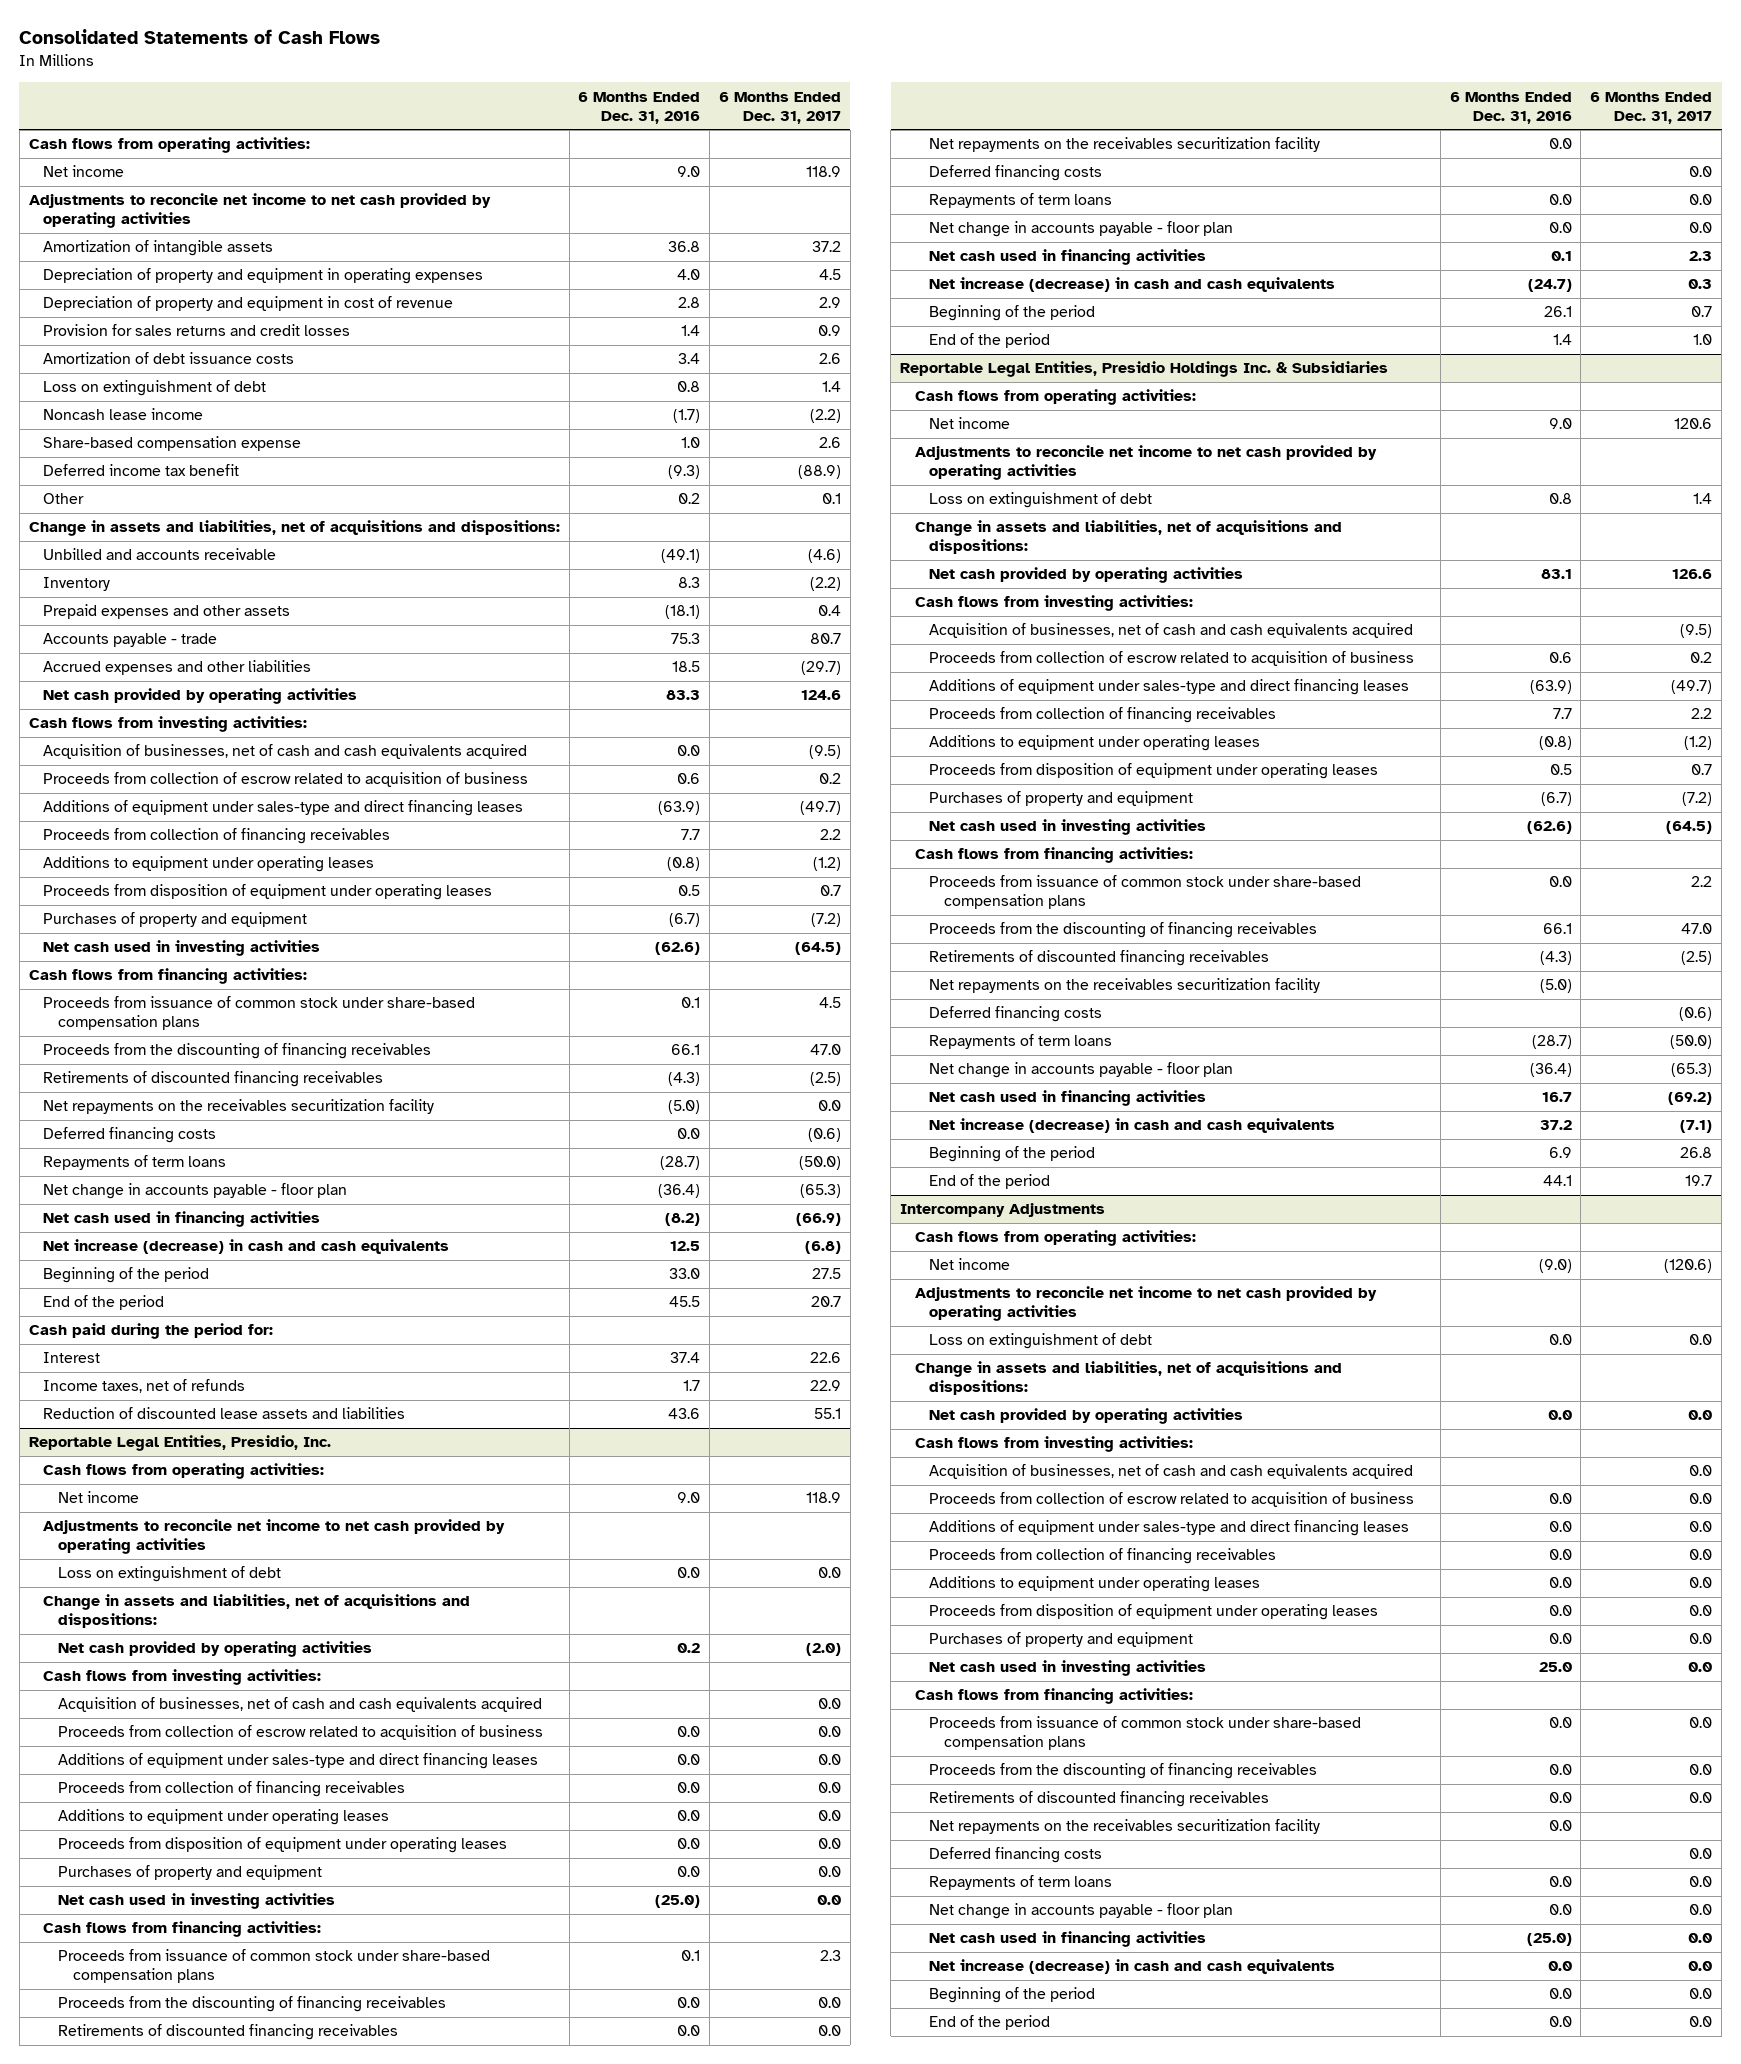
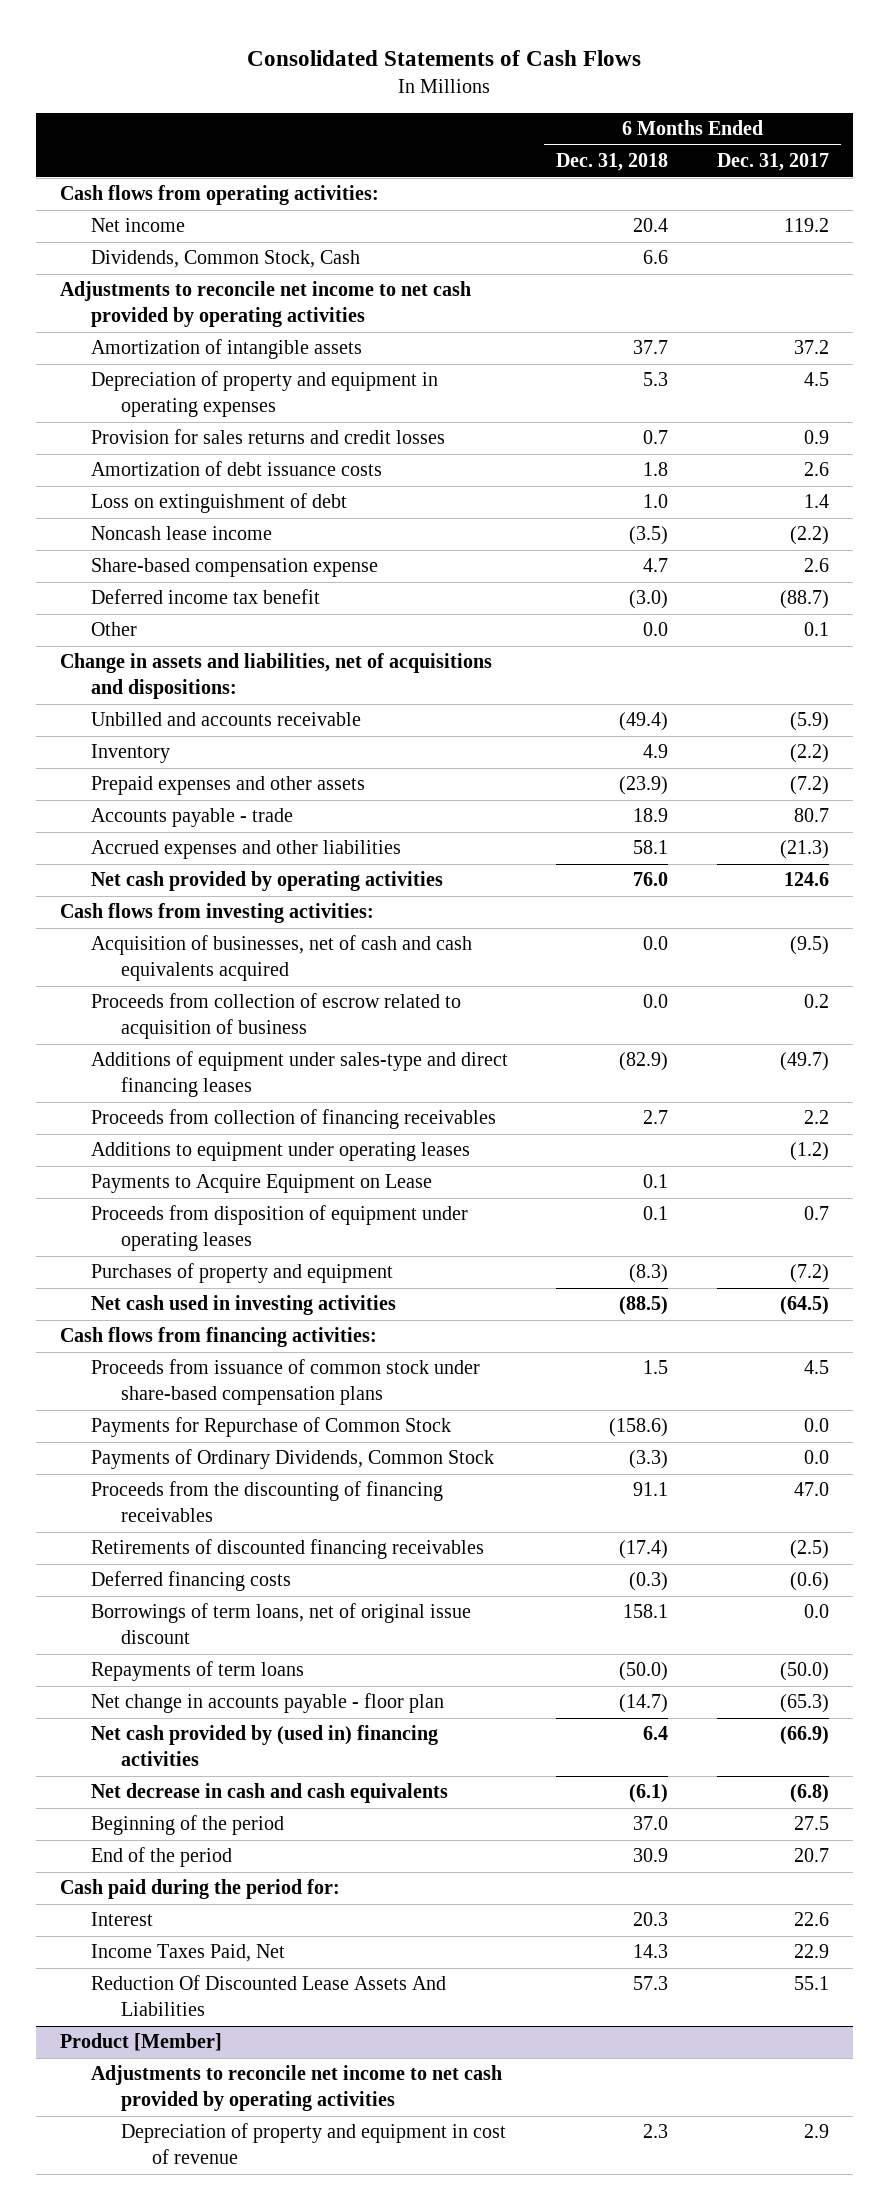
[578,91,701,124] 6 Months Ended Dec. 31, 2016 -> none
none -> [556,153,669,172] Dec. 31, 2018
[805,166,841,178] 118.9 -> [783,218,829,233] 119.2
none -> [90,250,360,269] Dividends, Common Stock, Cash
[43,296,454,312] Depreciation of property and equipment in cost of revenue -> none
[797,465,841,480] (88.9) -> [779,590,829,610] (88.7)
[807,549,841,564] (4.6) -> [789,712,829,732] (5.9)
[817,605,841,617] 0.4 -> [789,776,829,796] (7.2)
[800,661,841,676] (29.7) -> [779,840,829,860] (21.3)
none -> [90,1174,432,1194] Payments to Acquire Equipment on Lease
none -> [90,1417,451,1438] Payments for Repurchase of Common Stock
none -> [90,1449,494,1470] Payments of Ordinary Dividends, Common Stock
[43,1099,435,1115] Net repayments on the receivables securitization facility -> none
none -> [90,1603,471,1645] Borrowings of term loans, net of original issue discount
[43,1211,321,1228] Net cash used in financing activities -> [90,1725,438,1767] Net cash provided by (used in) financing activities
[43,1239,450,1255] Net increase (decrease) in cash and cash equivalents -> [90,1783,448,1804] Net decrease in cash and cash equivalents
[28,1435,331,1452] Reportable Legal Entities, Presidio, Inc. -> none
[43,1463,325,1480] Cash flows from operating activities: -> none
[57,1491,139,1504] Net income -> none
[43,1519,506,1555] Adjustments to reconcile net income to net cash provided by operating activities -> none
[57,1566,281,1583] Loss on extinguishment of debt -> none
[43,1594,471,1629] Change in assets and liabilities, net of acquisitions and dispositions: -> none
[57,1641,372,1658] Net cash provided by operating activities -> none
[43,1669,322,1686] Cash flows from investing activities: -> none
[57,1697,542,1713] Acquisition of businesses, net of cash and cash equivalents acquired -> none
[57,1725,543,1741] Proceeds from collection of escrow related to acquisition of business -> none
[57,1753,538,1770] Additions of equipment under sales-type and direct financing leases -> none
[57,1781,405,1798] Proceeds from collection of financing receivables -> none
[57,1809,389,1826] Additions to equipment under operating leases -> none
[57,1837,507,1854] Proceeds from disposition of equipment under operating leases -> none
[57,1865,322,1881] Purchases of property and equipment -> none
[57,1893,335,1910] Net cash used in investing activities -> none
[43,1921,322,1938] Cash flows from financing activities: -> none
[57,1949,490,1984] Proceeds from issuance of common stock under share-based compensation plans -> none
[57,1996,446,2013] Proceeds from the discounting of financing receivables -> none
[57,2024,398,2041] Retirements of discounted financing receivables -> none
[929,137,1321,153] Net repayments on the receivables securitization facility -> none
[929,165,1103,182] Deferred financing costs -> none
[929,193,1113,209] Repayments of term loans -> none
[929,221,1234,238] Net change in accounts payable - floor plan -> none
[929,249,1207,266] Net cash used in financing activities -> none
[929,277,1336,293] Net increase (decrease) in cash and cash equivalents -> none
[929,305,1096,322] Beginning of the period -> none
[929,333,1051,349] End of the period -> none
[900,361,1389,378] Reportable Legal Entities, Presidio Holdings Inc. & Subsidiaries -> none
[914,389,1196,406] Cash flows from operating activities: -> none
[929,417,1011,430] Net income -> none
[914,445,1377,481] Adjustments to reconcile net income to net cash provided by operating activities -> none
[929,492,1153,509] Loss on extinguishment of debt -> none
[914,520,1342,555] Change in assets and liabilities, net of acquisitions and dispositions: -> none
[929,567,1244,584] Net cash provided by operating activities -> none
[914,595,1193,612] Cash flows from investing activities: -> none
[929,623,1414,639] Acquisition of businesses, net of cash and cash equivalents acquired -> none
[929,651,1415,667] Proceeds from collection of escrow related to acquisition of business -> none
[929,679,1410,696] Additions of equipment under sales-type and direct financing leases -> none
[929,707,1277,724] Proceeds from collection of financing receivables -> none
[929,735,1261,752] Additions to equipment under operating leases -> none
[929,763,1379,780] Proceeds from disposition of equipment under operating leases -> none
[929,791,1194,807] Purchases of property and equipment -> none
[929,819,1207,836] Net cash used in investing activities -> none
[914,847,1193,864] Cash flows from financing activities: -> none
[929,875,1362,910] Proceeds from issuance of common stock under share-based compensation plans -> none
[929,922,1318,939] Proceeds from the discounting of financing receivables -> none
[929,950,1270,967] Retirements of discounted financing receivables -> none
[929,978,1321,994] Net repayments on the receivables securitization facility -> none
[929,1006,1103,1023] Deferred financing costs -> none
[929,1034,1113,1050] Repayments of term loans -> none
[929,1062,1234,1079] Net change in accounts payable - floor plan -> none
[929,1090,1207,1107] Net cash used in financing activities -> none
[929,1118,1336,1134] Net increase (decrease) in cash and cash equivalents -> none
[929,1146,1096,1163] Beginning of the period -> none
[929,1174,1051,1190] End of the period -> none
[900,1203,1106,1218] Intercompany Adjustments -> none
[914,1230,1196,1247] Cash flows from operating activities: -> none
[929,1258,1011,1271] Net income -> none
[43,1379,246,1394] Income taxes, net of refunds -> [90,1944,285,1963] Income Taxes Paid, Net
[43,1407,406,1420] Reduction of discounted lease assets and liabilities -> [90,1975,446,2017] Reduction Of Discounted Lease Assets And Liabilities
none -> [59,2033,222,2052] Product [Member]
[929,1333,1153,1350] Loss on extinguishment of debt -> none
[914,1361,1342,1396] Change in assets and liabilities, net of acquisitions and dispositions: -> none
[929,1408,1244,1425] Net cash provided by operating activities -> none
[914,1436,1193,1453] Cash flows from investing activities: -> none
[929,1464,1414,1480] Acquisition of businesses, net of cash and cash equivalents acquired -> none
[929,1492,1415,1508] Proceeds from collection of escrow related to acquisition of business -> none
[929,1520,1410,1537] Additions of equipment under sales-type and direct financing leases -> none
[929,1548,1277,1565] Proceeds from collection of financing receivables -> none
[929,1576,1261,1593] Additions to equipment under operating leases -> none
[929,1604,1379,1621] Proceeds from disposition of equipment under operating leases -> none
[929,1632,1194,1648] Purchases of property and equipment -> none
[929,1660,1207,1677] Net cash used in investing activities -> none
[914,1688,1193,1705] Cash flows from financing activities: -> none
[929,1716,1362,1751] Proceeds from issuance of common stock under share-based compensation plans -> none
[929,1763,1318,1780] Proceeds from the discounting of financing receivables -> none
[929,1791,1270,1808] Retirements of discounted financing receivables -> none
[929,1819,1321,1835] Net repayments on the receivables securitization facility -> none
[929,1847,1103,1864] Deferred financing costs -> none
[929,1875,1113,1891] Repayments of term loans -> none
[929,1903,1234,1920] Net change in accounts payable - floor plan -> none
[929,1931,1207,1948] Net cash used in financing activities -> none
[929,1959,1336,1975] Net increase (decrease) in cash and cash equivalents -> none
[929,1987,1096,2004] Beginning of the period -> none
[929,2015,1051,2031] End of the period -> none
none -> [121,2123,507,2165] Depreciation of property and equipment in cost of revenue

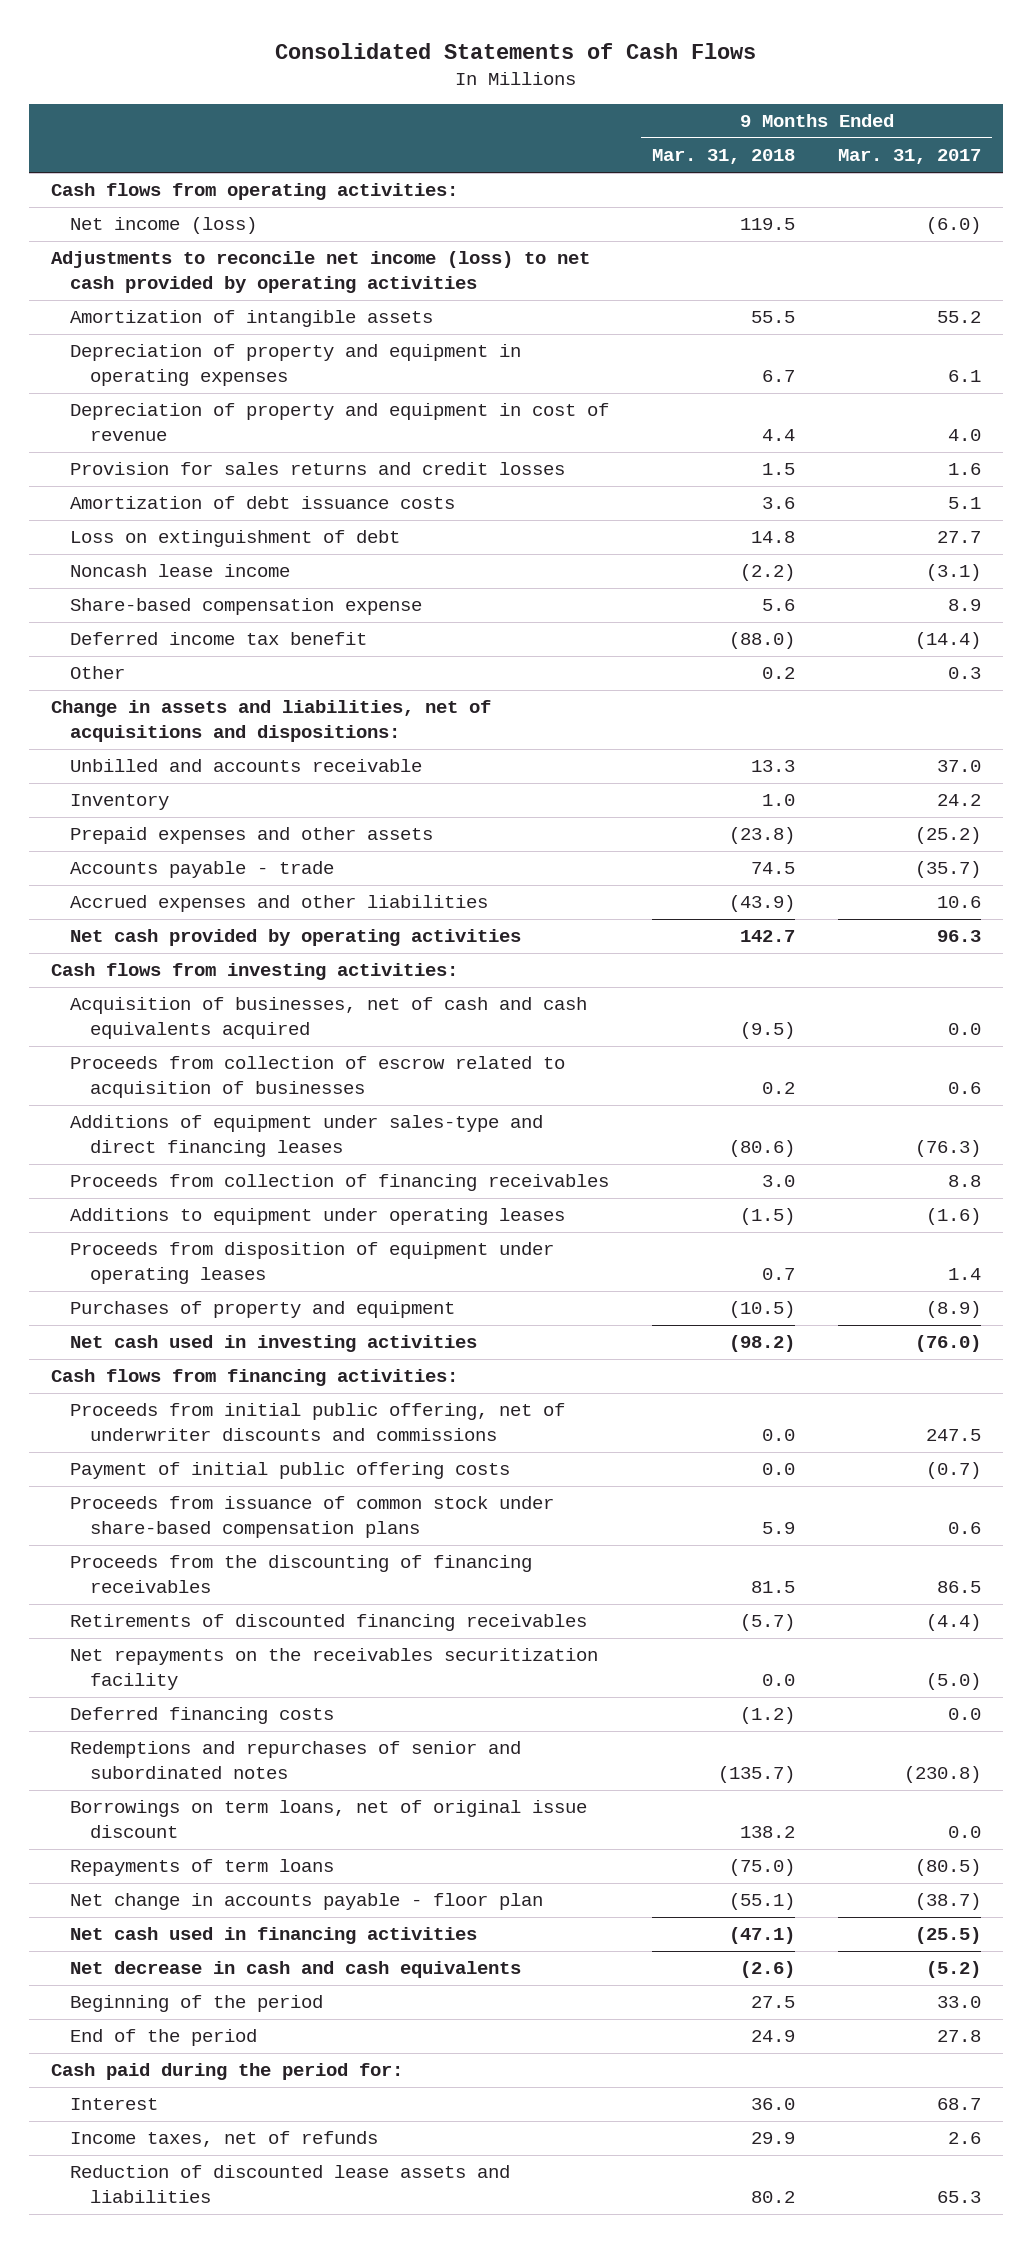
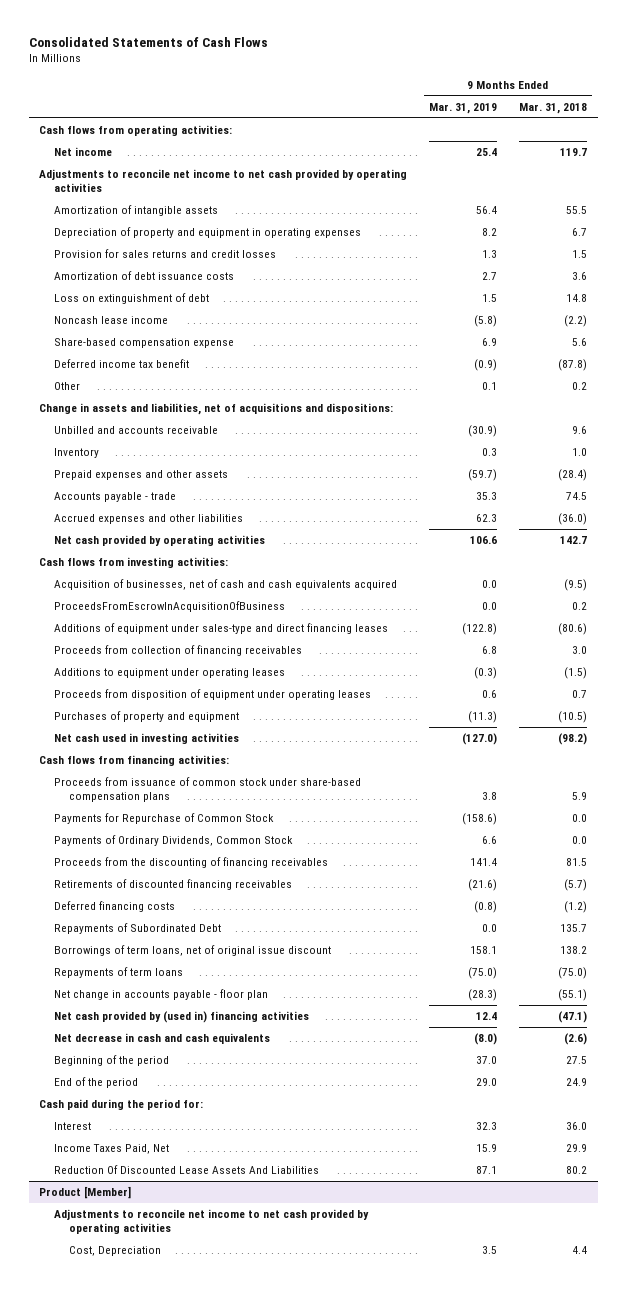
[838,149,982,165] Mar. 31, 2017 -> none
none -> [429,103,498,115] Mar. 31, 2019
[70,217,258,235] Net income (loss) -> [54,147,113,157] Net income
[740,218,796,231] 119.5 -> [559,148,587,157] 119.7
[50,251,590,293] Adjustments to reconcile net income (loss) to net cash provided by operating activities -> [39,169,408,193] Adjustments to reconcile net income to net cash provided by operating activities
[70,403,610,441] Depreciation of property and equipment in cost of revenue -> none
[729,632,796,650] (88.0) -> [557,359,587,372] (87.8)
[751,760,796,773] 13.3 -> [571,426,587,435] 9.6
[729,827,796,845] (23.8) -> [557,469,587,482] (28.4)
[729,895,796,913] (43.9) -> [557,513,587,526] (36.0)
[70,1056,566,1098] Proceeds from collection of escrow related to acquisition of businesses -> [54,601,286,613] ProceedsFromEscrowInAcquisitionOfBusiness
[70,1403,566,1441] Proceeds from initial public offering, net of underwriter discounts and commissions -> none
[70,1462,511,1480] Payment of initial public offering costs -> none
none -> [54,813,275,825] Payments for Repurchase of Common Stock
none -> [54,835,294,847] Payments of Ordinary Dividends, Common Stock
[70,1648,599,1690] Net repayments on the receivables securitization facility -> none
[70,1741,522,1779] Redemptions and repurchases of senior and subordinated notes -> none
none -> [54,923,222,935] Repayments of Subordinated Debt
[70,1800,588,1838] Borrowings on term loans, net of original issue discount -> [54,945,332,957] Borrowings of term loans, net of original issue discount
[70,1927,478,1945] Net cash used in financing activities -> [54,1011,310,1024] Net cash provided by (used in) financing activities
[70,2131,379,2148] Income taxes, net of refunds -> [54,1144,170,1155] Income Taxes Paid, Net
[70,2165,511,2203] Reduction of discounted lease assets and liabilities -> [54,1165,320,1175] Reduction Of Discounted Lease Assets And Liabilities
none -> [39,1186,132,1200] Product [Member]
none -> [54,1209,370,1235] Adjustments to reconcile net income to net cash provided by operating activities
none -> [68,1246,161,1257] Cost, Depreciation

